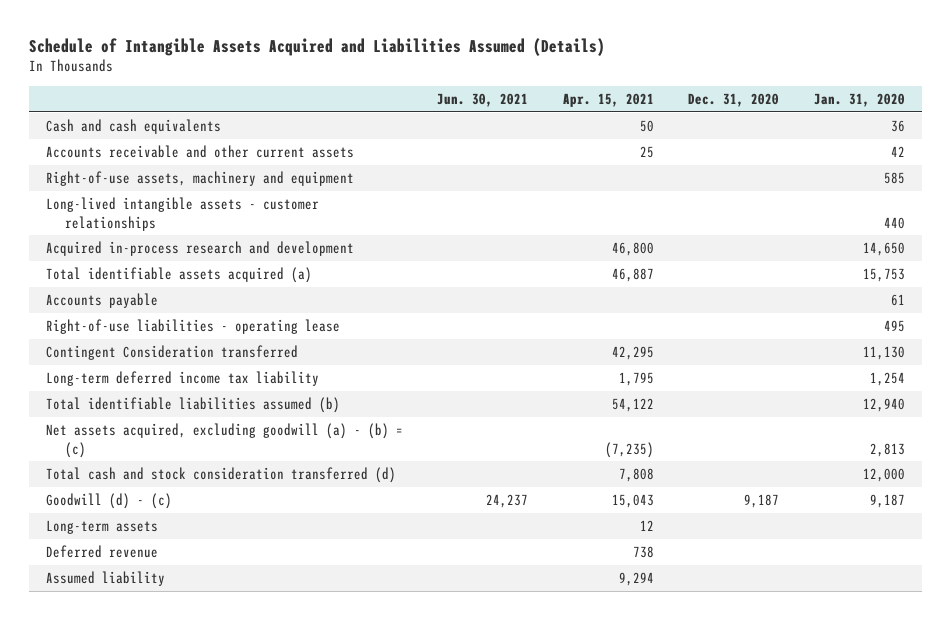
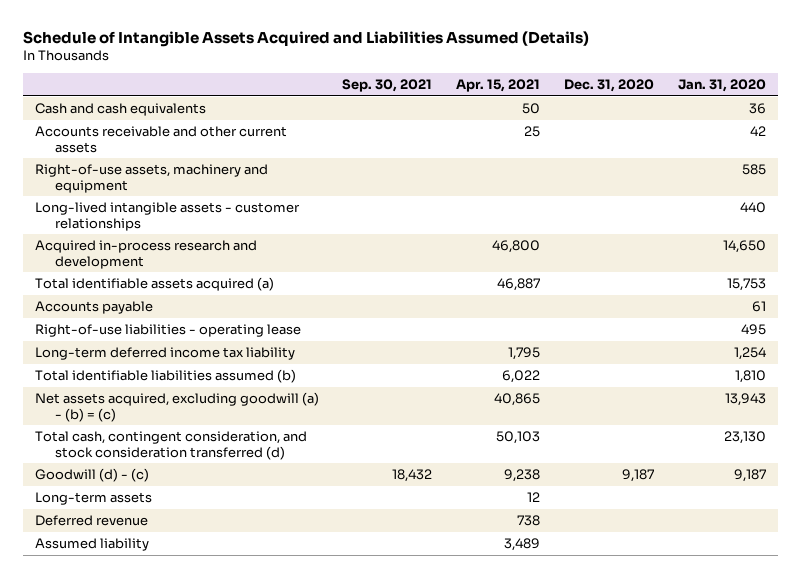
[437,92,529,107] Jun. 30, 2021 -> none
none -> [342,79,433,93] Sep. 30, 2021
[46,344,299,360] Contingent Consideration transferred -> none
[611,397,654,412] 54,122 -> [502,370,541,384] 6,022
[862,397,905,412] 12,940 -> [735,370,767,384] 1,810
[604,441,654,458] (7,235) -> [494,393,541,407] 40,865
[869,442,905,457] 2,813 -> [725,393,767,407] 13,943
[46,466,397,483] Total cash and stock consideration transferred (d) -> [34,431,307,460] Total cash, contingent consideration, and stock consideration transferred (d)
[618,467,654,482] 7,808 -> [496,431,541,445] 50,103
[862,467,905,482] 12,000 -> [724,431,767,445] 23,130
[611,493,654,508] 15,043 -> [504,469,541,483] 9,238
[618,571,654,586] 9,294 -> [504,538,541,552] 3,489

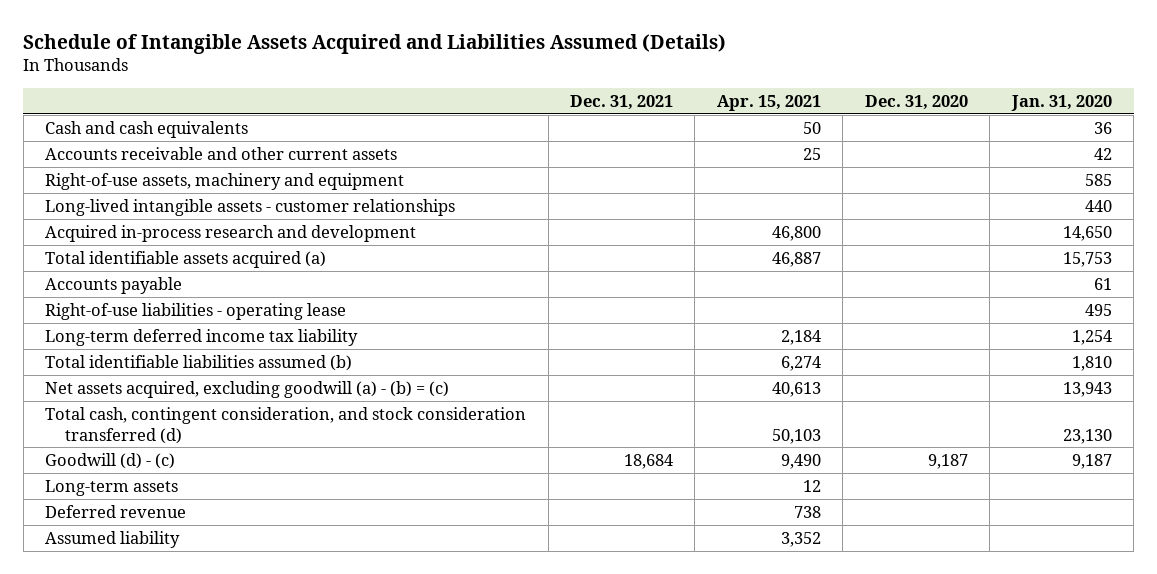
[342,79,433,93] Sep. 30, 2021 -> none
none -> [569,94,673,110] Dec. 31, 2021
[508,347,541,361] 1,795 -> [780,329,821,345] 2,184
[502,370,541,384] 6,022 -> [780,355,821,371] 6,274
[494,393,541,407] 40,865 -> [771,381,821,397] 40,613
[504,469,541,483] 9,238 -> [780,453,821,469] 9,490
[504,538,541,552] 3,489 -> [780,531,821,547] 3,352

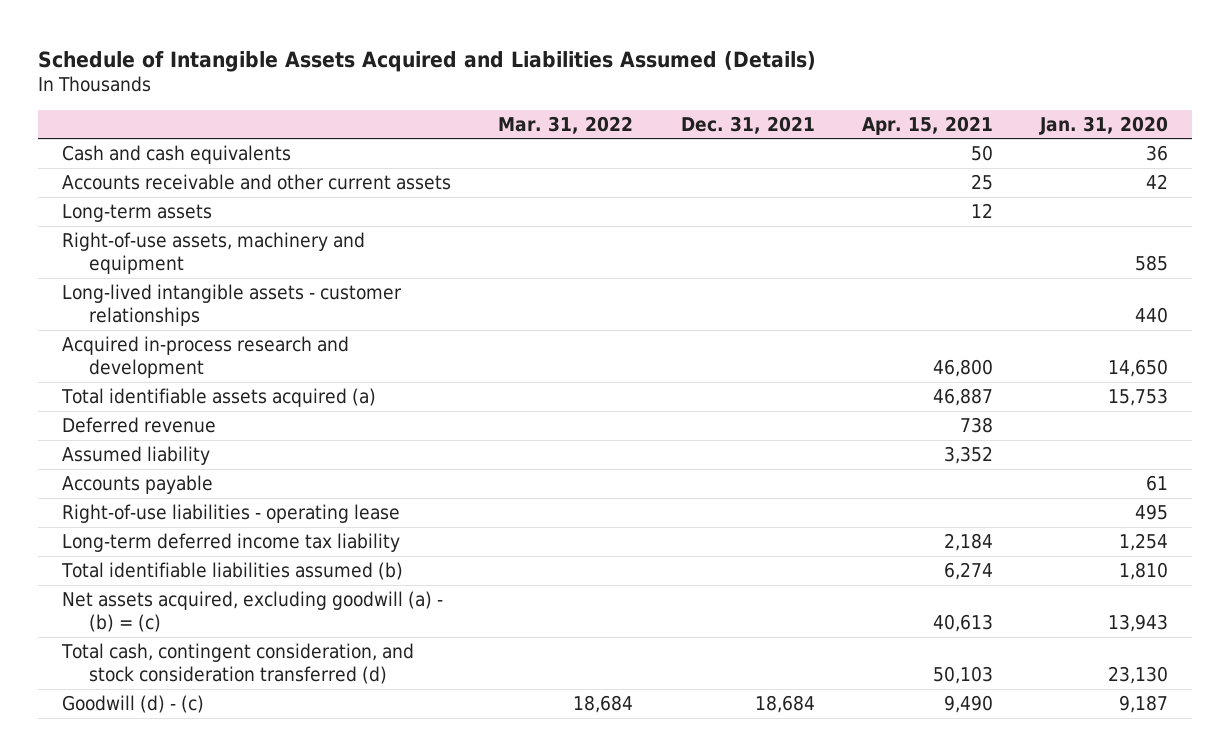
[864,94,968,110] Dec. 31, 2020 -> none
none -> [498,115,634,134] Mar. 31, 2022
[45,479,179,496] Long-term assets -> [61,204,212,223] Long-term assets
[45,504,187,518] Deferred revenue -> [61,417,216,434] Deferred revenue
[45,530,181,548] Assumed liability -> [61,446,210,466] Assumed liability

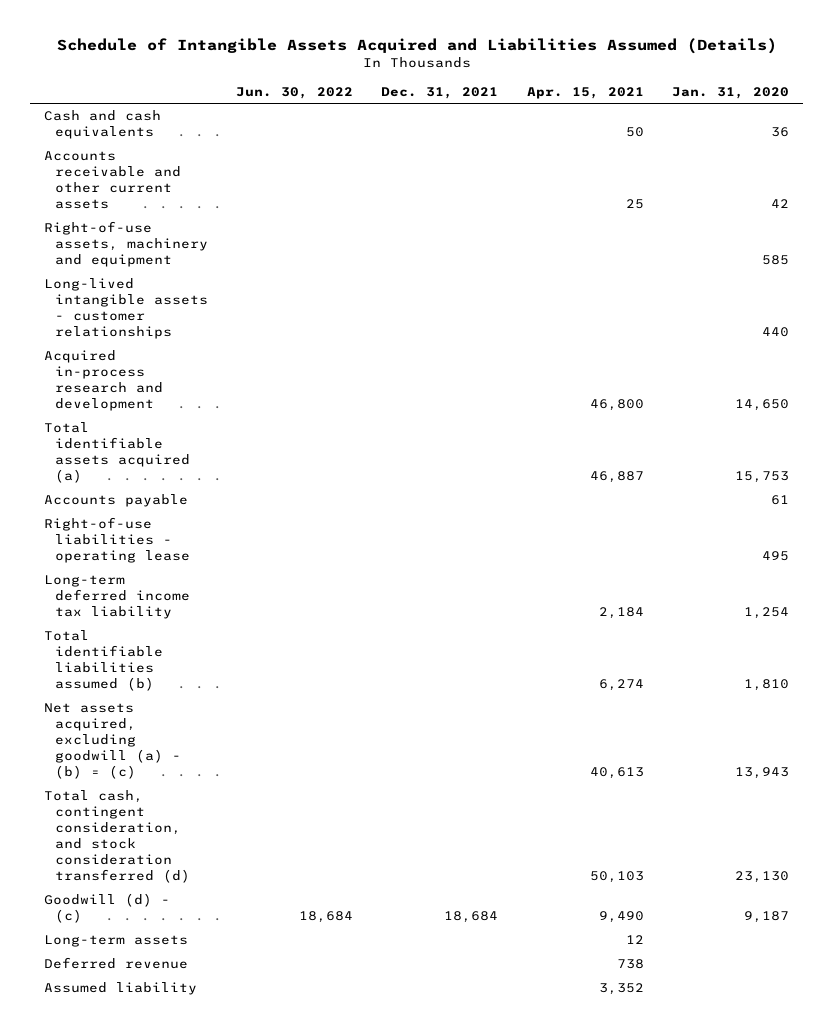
[498,115,634,134] Mar. 31, 2022 -> none
none -> [236,86,354,99] Jun. 30, 2022
[61,204,212,223] Long-term assets -> [44,935,189,948] Long-term assets
[61,417,216,434] Deferred revenue -> [44,957,189,970] Deferred revenue
[61,446,210,466] Assumed liability -> [44,982,198,996] Assumed liability

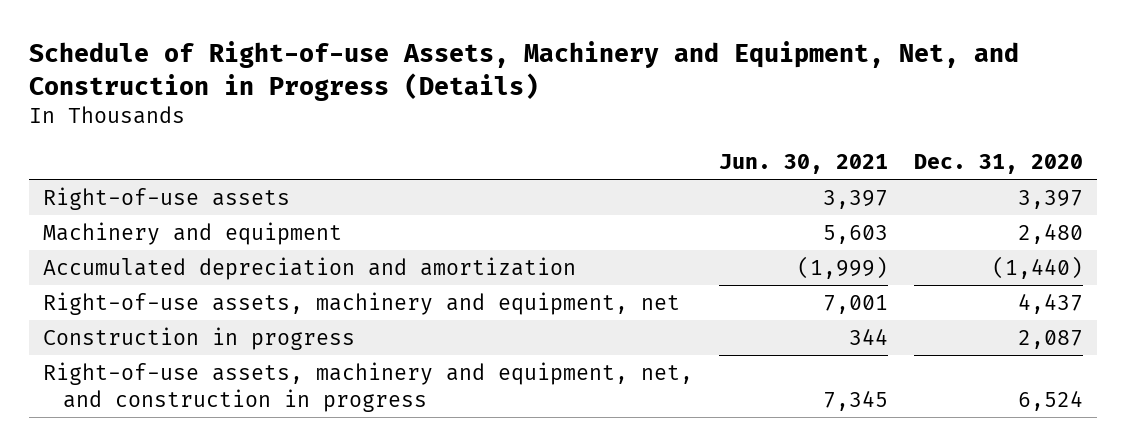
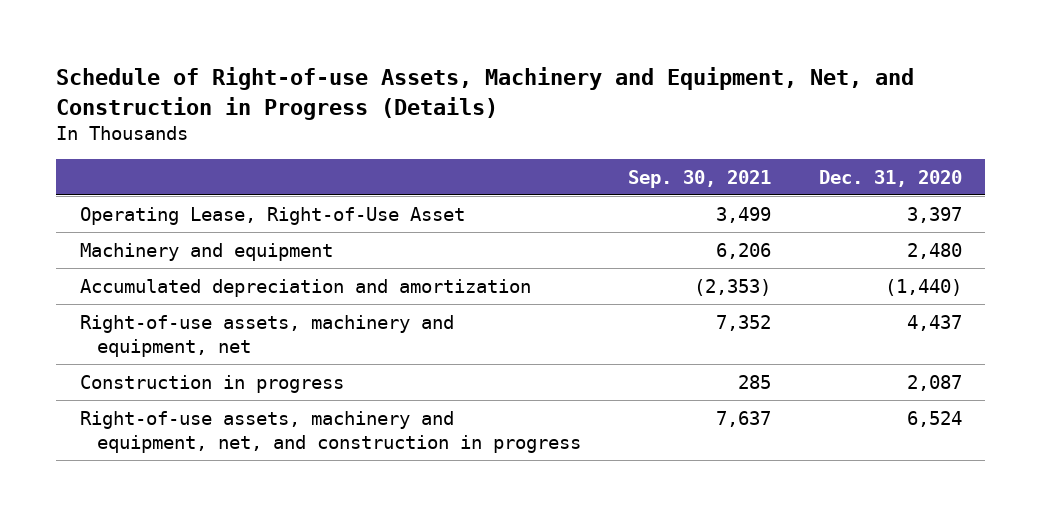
[718,154,888,175] Jun. 30, 2021 -> none
none -> [628,169,772,188] Sep. 30, 2021
[42,186,290,210] Right-of-use assets -> [79,206,465,225] Operating Lease, Right-of-Use Asset

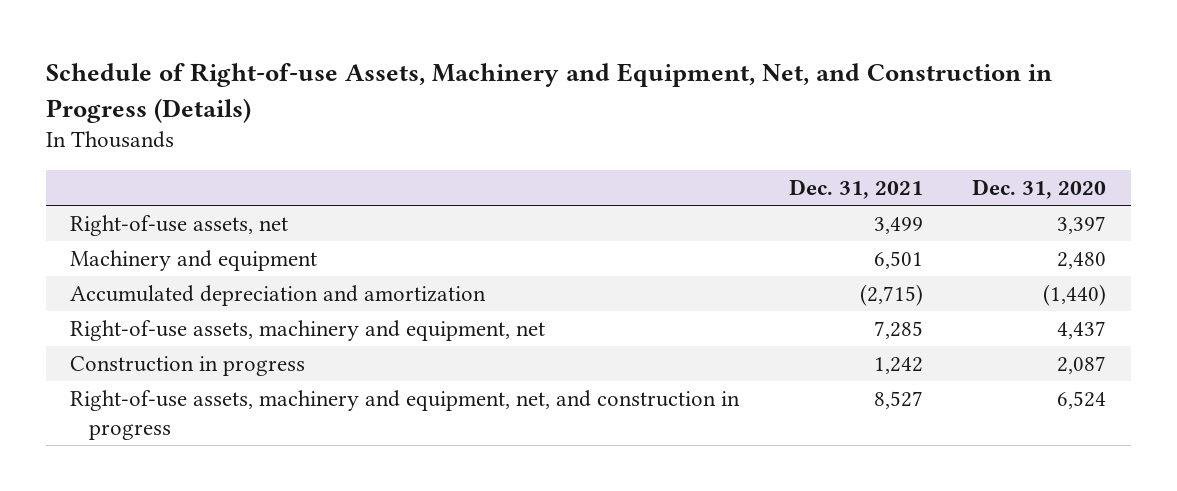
[628,169,772,188] Sep. 30, 2021 -> none
none -> [788,179,923,200] Dec. 31, 2021
[79,206,465,225] Operating Lease, Right-of-Use Asset -> [70,214,289,236] Right-of-use assets, net

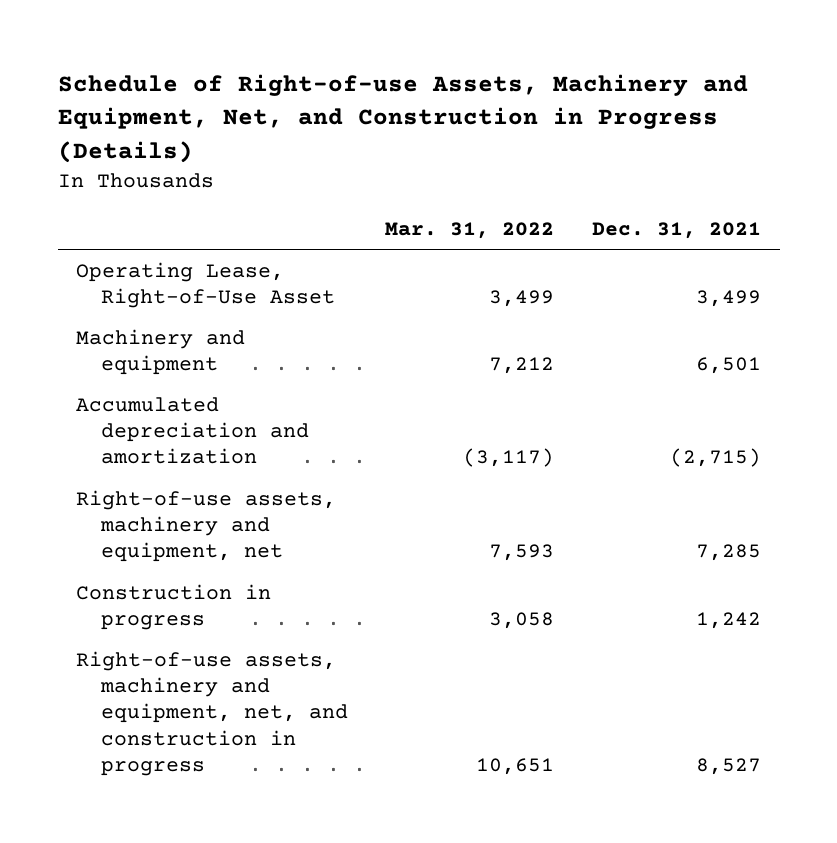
[972,179,1107,200] Dec. 31, 2020 -> none
none -> [385,221,555,239] Mar. 31, 2022
[70,214,289,236] Right-of-use assets, net -> [76,261,335,309] Operating Lease, Right-of-Use Asset

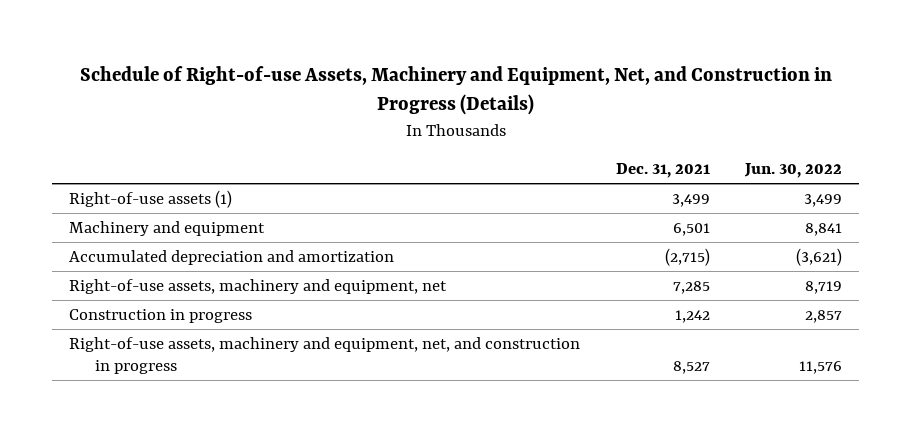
[385,221,555,239] Mar. 31, 2022 -> none
none -> [743,163,842,179] Jun. 30, 2022
[76,261,335,309] Operating Lease, Right-of-Use Asset -> [69,189,233,208] Right-of-use assets (1)

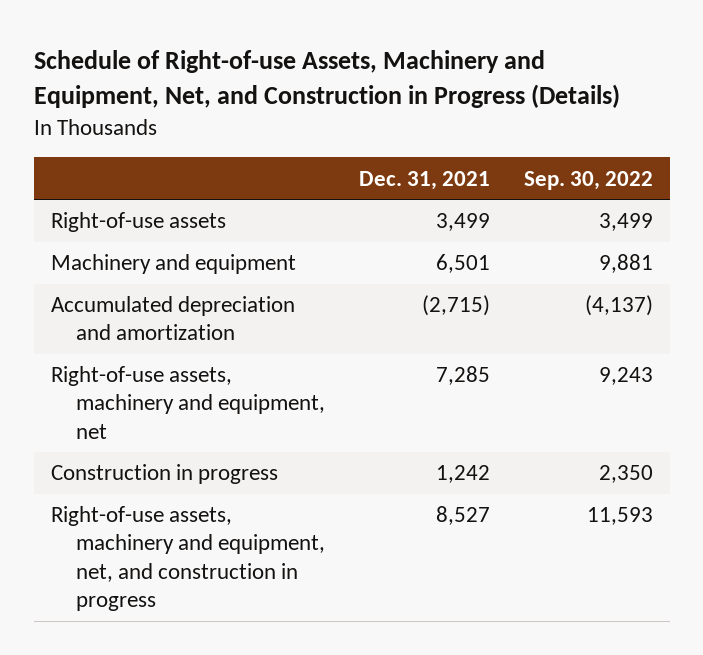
[743,163,842,179] Jun. 30, 2022 -> none
none -> [523,170,653,190] Sep. 30, 2022
[69,189,233,208] Right-of-use assets (1) -> [50,212,226,233] Right-of-use assets

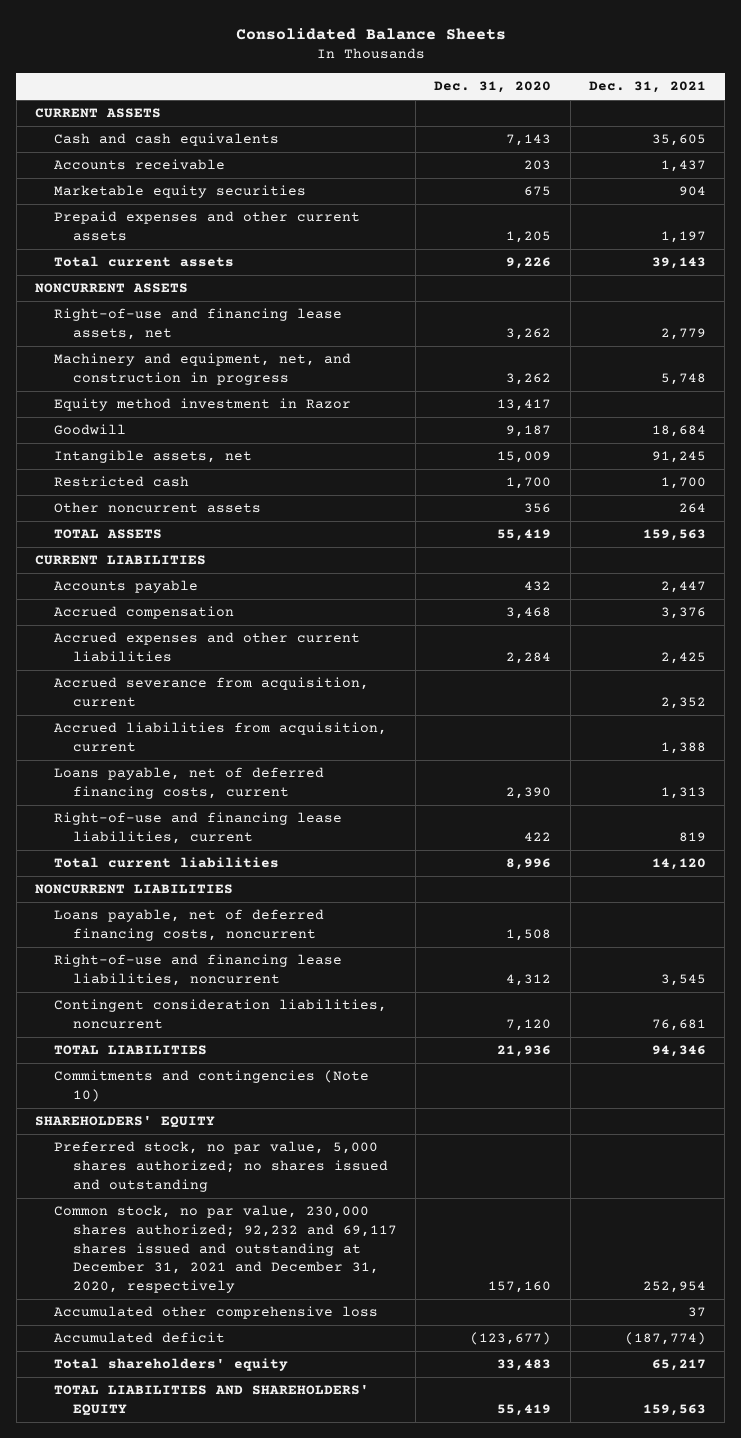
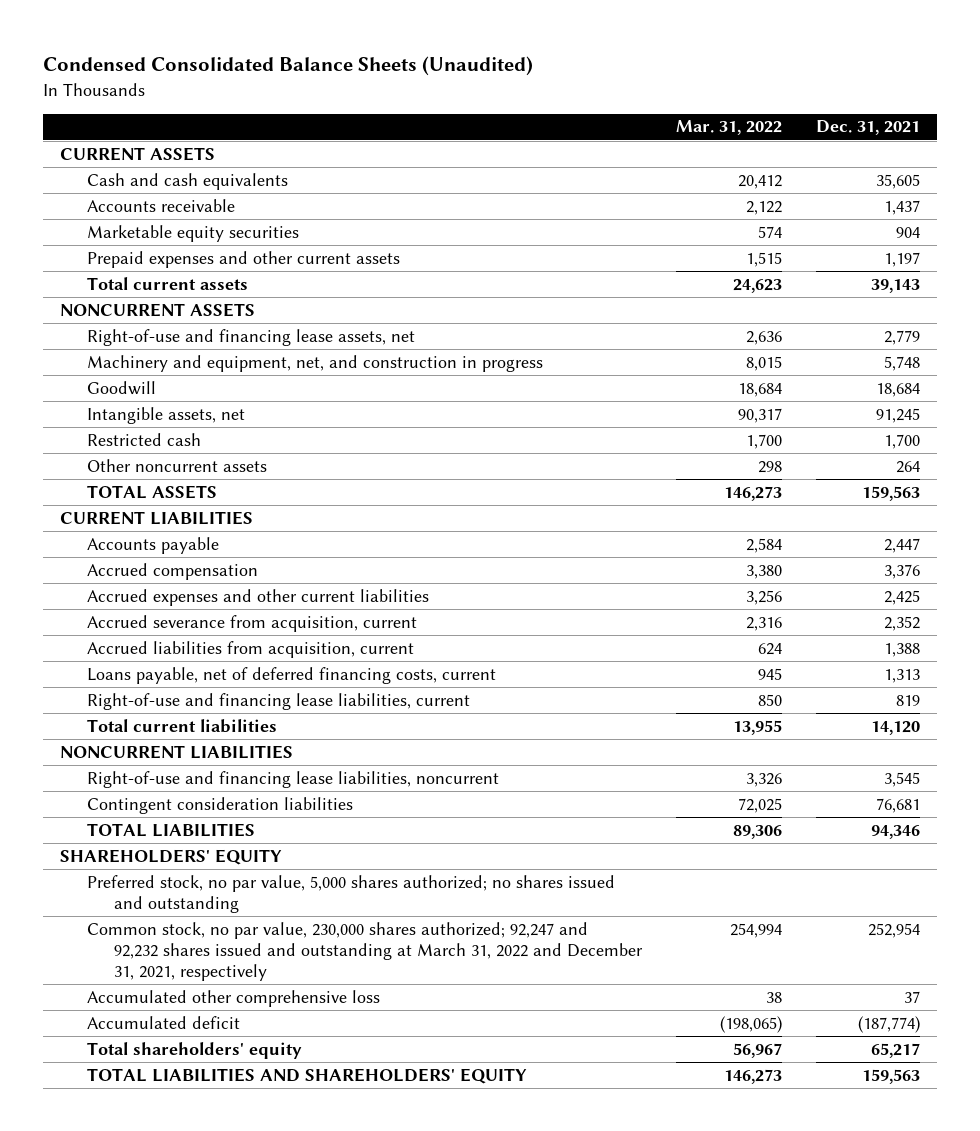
[235,27,506,40] Consolidated Balance Sheets -> [43,56,534,77] Condensed Consolidated Balance Sheets (Unaudited)
[434,81,552,94] Dec. 31, 2020 -> none
none -> [675,120,782,136] Mar. 31, 2022
[53,398,351,412] Equity method investment in Razor -> none
[53,909,324,942] Loans payable, net of deferred financing costs, noncurrent -> none
[53,999,387,1030] Contingent consideration liabilities, noncurrent -> [87,796,354,814] Contingent consideration liabilities
[53,1070,369,1103] Commitments and contingencies (Note 10) -> none
[53,1205,397,1294] Common stock, no par value, 230,000 shares authorized; 92,232 and 69,117 shares issued and outstanding at December 31, 2021 and December 31, 2020, respectively -> [87,921,643,982] Common stock, no par value, 230,000 shares authorized; 92,247 and 92,232 shares issued and outstanding at March 31, 2022 and December 31, 2021, respectively

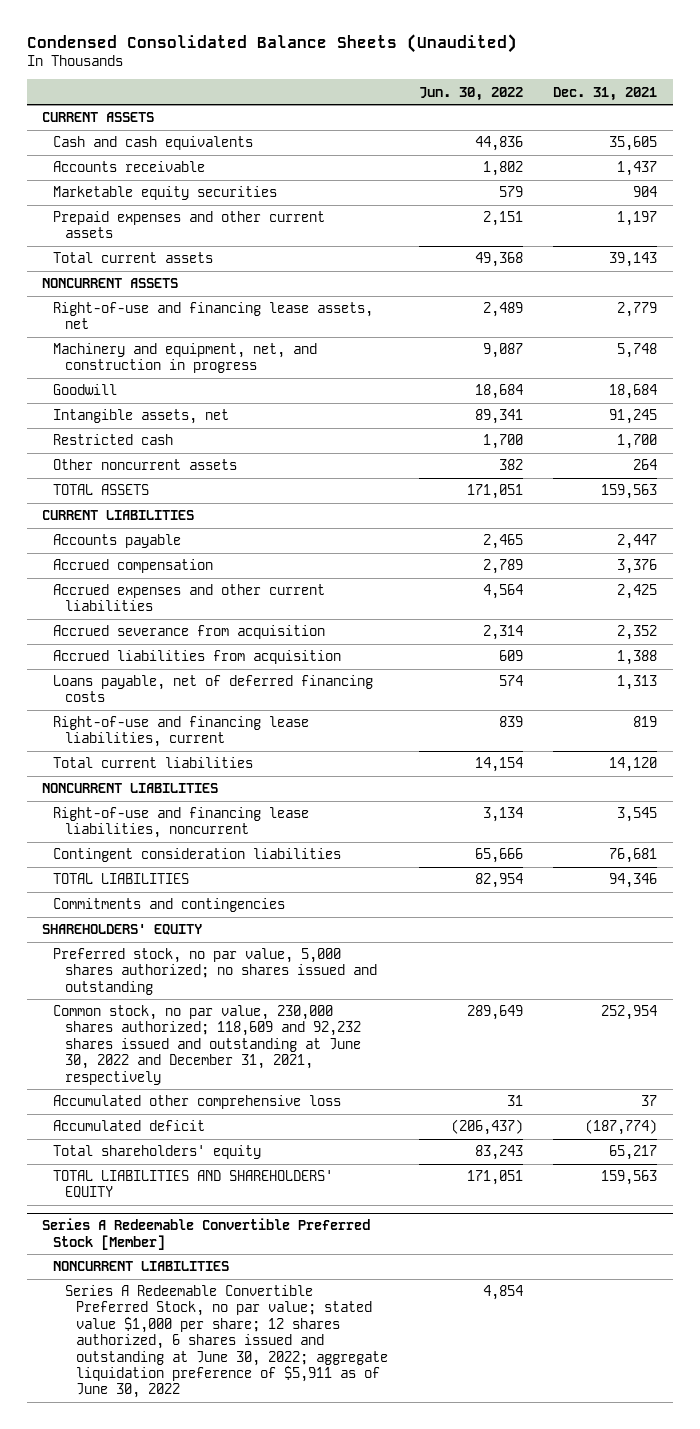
[675,120,782,136] Mar. 31, 2022 -> none
none -> [418,86,523,101] Jun. 30, 2022
[87,614,418,632] Accrued severance from acquisition, current -> [53,625,326,640] Accrued severance from acquisition
[87,640,415,658] Accrued liabilities from acquisition, current -> [53,650,342,665] Accrued liabilities from acquisition
[87,666,497,684] Loans payable, net of deferred financing costs, current -> [53,675,374,703] Loans payable, net of deferred financing costs
none -> [53,898,286,913] Commitments and contingencies
[87,921,643,982] Common stock, no par value, 230,000 shares authorized; 92,247 and 92,232 shares issued and outstanding at March 31, 2022 and December 31, 2021, respectively -> [53,1005,361,1085] Common stock, no par value, 230,000 shares authorized; 118,609 and 92,232 shares issued and outstanding at June 30, 2022 and December 31, 2021, respectively
none -> [42,1218,371,1250] Series A Redeemable Convertible Preferred Stock [Member]
none -> [53,1261,230,1272] NONCURRENT LIABILITIES
none -> [64,1285,388,1399] Series A Redeemable Convertible Preferred Stock, no par value; stated value $1,000 per share; 12 shares authorized, 6 shares issued and outstanding at June 30, 2022; aggregate liquidation preference of $5,911 as of June 30, 2022

